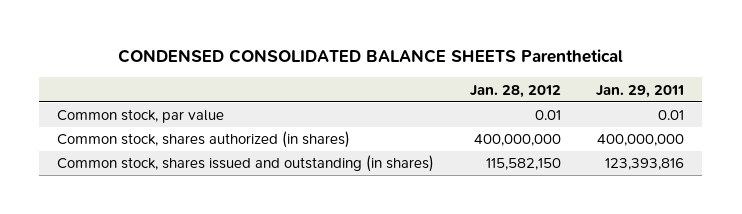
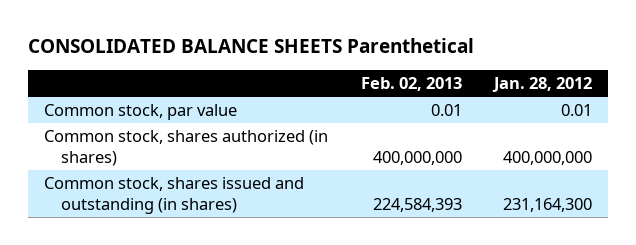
[117,49,623,64] CONDENSED CONSOLIDATED BALANCE SHEETS Parenthetical -> [28,38,475,54] CONSOLIDATED BALANCE SHEETS Parenthetical
[596,84,685,98] Jan. 29, 2011 -> none
none -> [360,76,462,91] Feb. 02, 2013
[485,158,561,171] 115,582,150 -> [503,197,593,212] 231,164,300

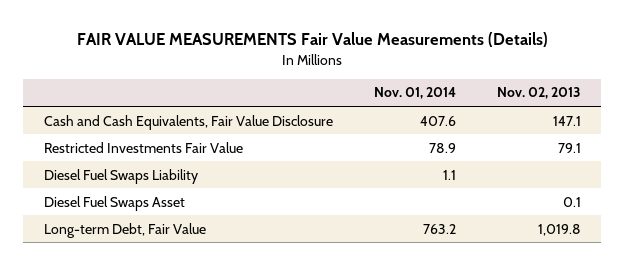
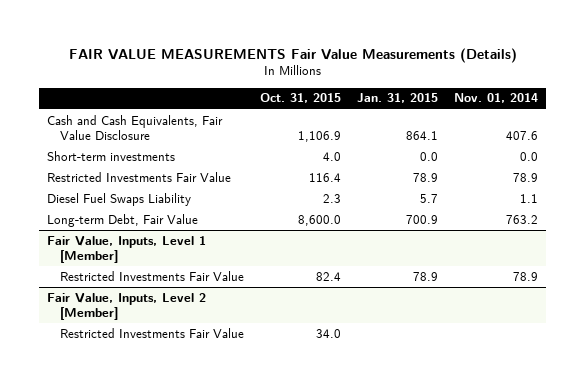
[496,87,581,100] Nov. 02, 2013 -> none
none -> [259,93,341,104] Oct. 31, 2015
none -> [356,93,438,104] Jan. 31, 2015
none -> [47,150,176,161] Short-term investments
[43,195,185,211] Diesel Fuel Swaps Asset -> none
none -> [47,235,207,264] Fair Value, Inputs, Level 1 [Member]
none -> [59,270,244,281] Restricted Investments Fair Value
none -> [47,292,207,321] Fair Value, Inputs, Level 2 [Member]
none -> [59,327,244,338] Restricted Investments Fair Value

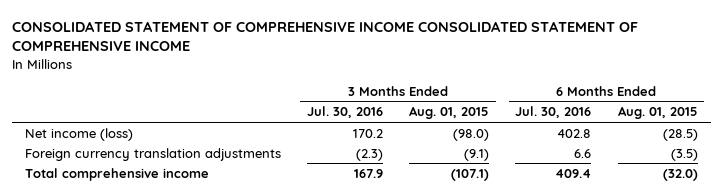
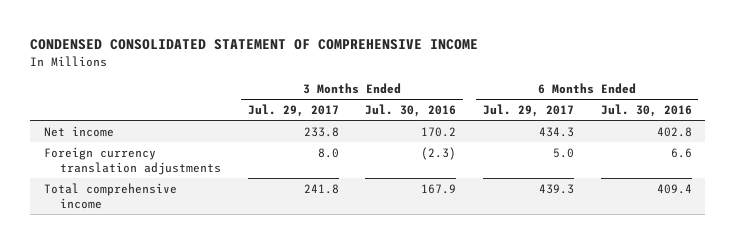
[11,20,638,52] CONSOLIDATED STATEMENT OF COMPREHENSIVE INCOME CONSOLIDATED STATEMENT OF COMPREHENSIVE INCOME -> [30,39,479,51] CONDENSED CONSOLIDATED STATEMENT OF COMPREHENSIVE INCOME
[409,106,490,120] Aug. 01, 2015 -> none
[617,106,698,120] Aug. 01, 2015 -> none
none -> [247,103,339,117] Jul. 29, 2017
none -> [482,103,574,117] Jul. 29, 2017
[24,127,133,141] Net income (loss) -> [43,125,114,137] Net income

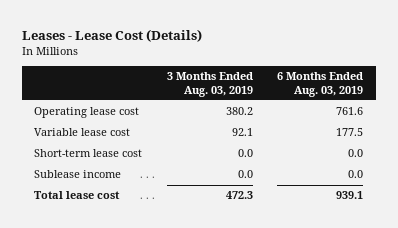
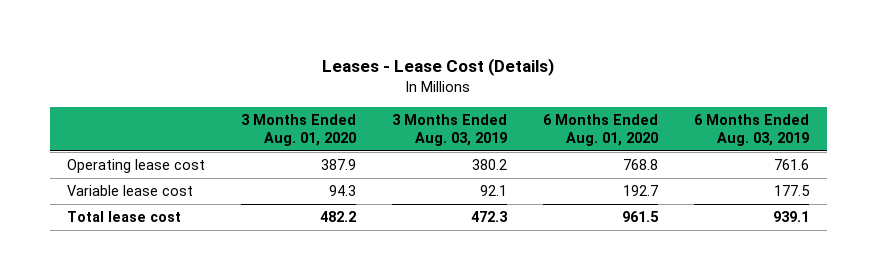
none -> [241,113,357,147] 3 Months Ended Aug. 01, 2020
none -> [542,113,658,147] 6 Months Ended Aug. 01, 2020
[34,149,143,158] Short-term lease cost -> none
[34,170,122,179] Sublease income -> none

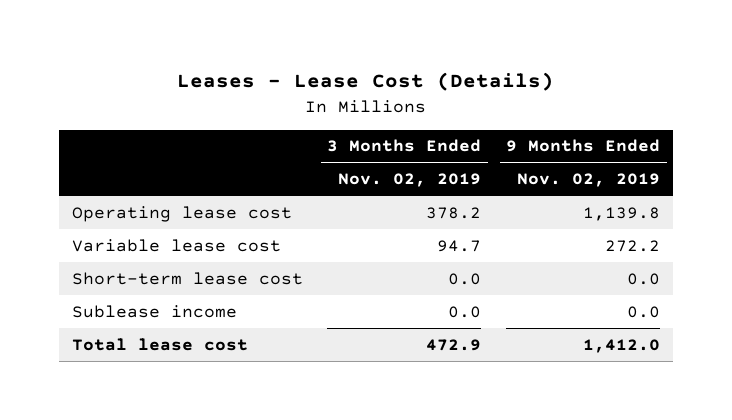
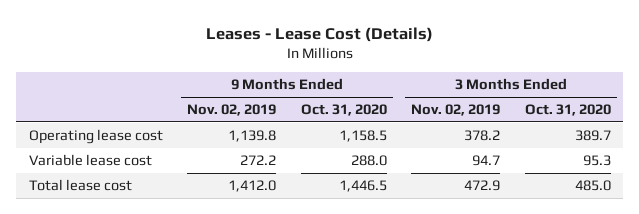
none -> [300,104,387,117] Oct. 31, 2020
none -> [524,104,611,117] Oct. 31, 2020
[71,271,303,285] Short-term lease cost -> none
[71,304,237,318] Sublease income -> none

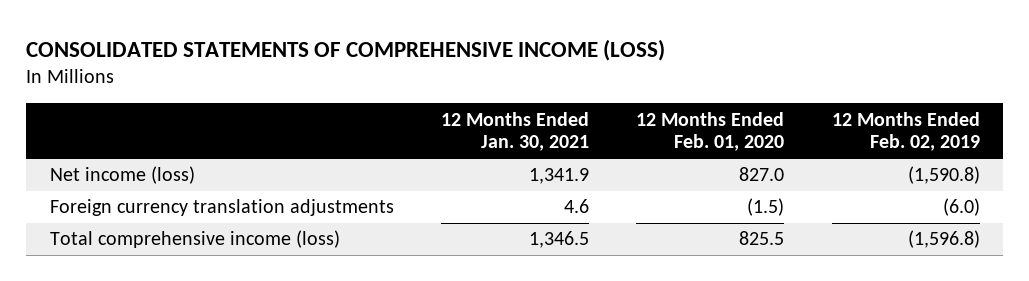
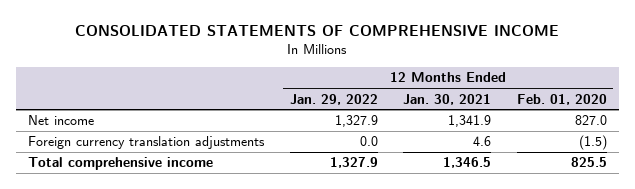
[26,38,666,61] CONSOLIDATED STATEMENTS OF COMPREHENSIVE INCOME (LOSS) -> [75,25,560,38] CONSOLIDATED STATEMENTS OF COMPREHENSIVE INCOME
[831,111,980,152] 12 Months Ended Feb. 02, 2019 -> none
none -> [289,93,378,105] Jan. 29, 2022
[49,166,195,185] Net income (loss) -> [28,115,95,126] Net income
[49,230,340,249] Total comprehensive income (loss) -> [28,157,214,171] Total comprehensive income

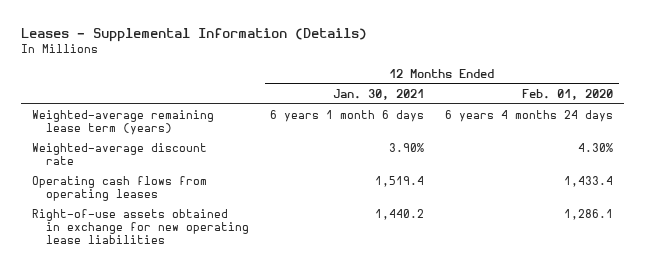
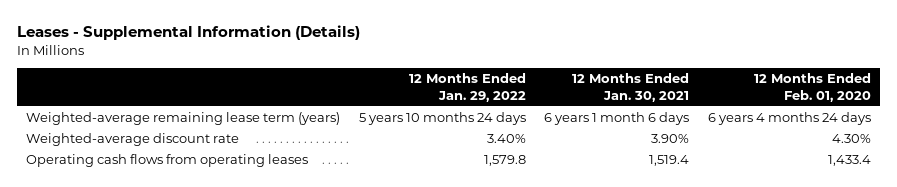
none -> [408,73,526,102] 12 Months Ended Jan. 29, 2022
[31,209,249,244] Right-of-use assets obtained in exchange for new operating lease liabilities -> none

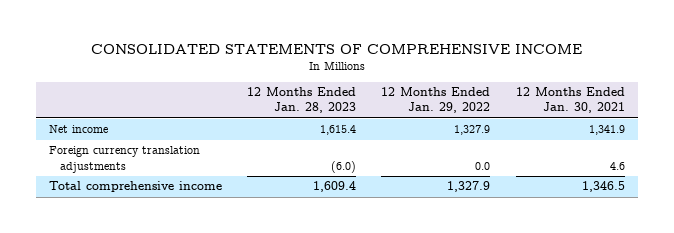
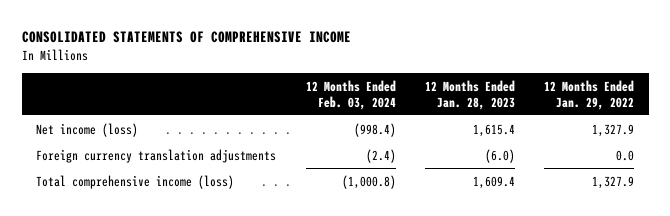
[515,87,625,114] 12 Months Ended Jan. 30, 2021 -> none
none -> [305,79,396,110] 12 Months Ended Feb. 03, 2024
[48,125,108,134] Net income -> [36,122,139,137] Net income (loss)
[48,181,222,193] Total comprehensive income -> [36,174,235,189] Total comprehensive income (loss)

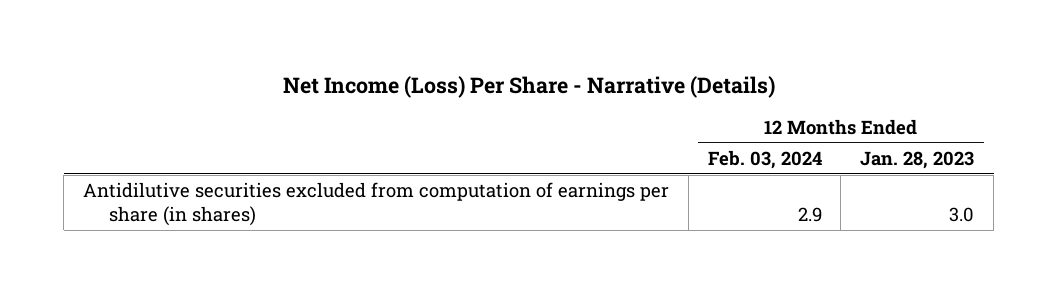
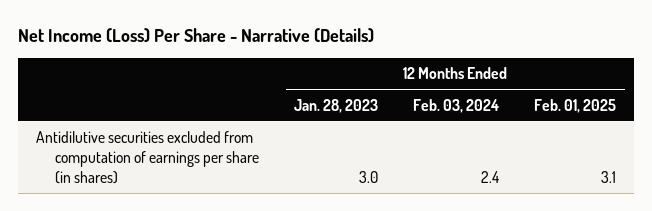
none -> [534,98,617,113] Feb. 01, 2025
[797,206,822,222] 2.9 -> [481,171,501,184] 2.4

